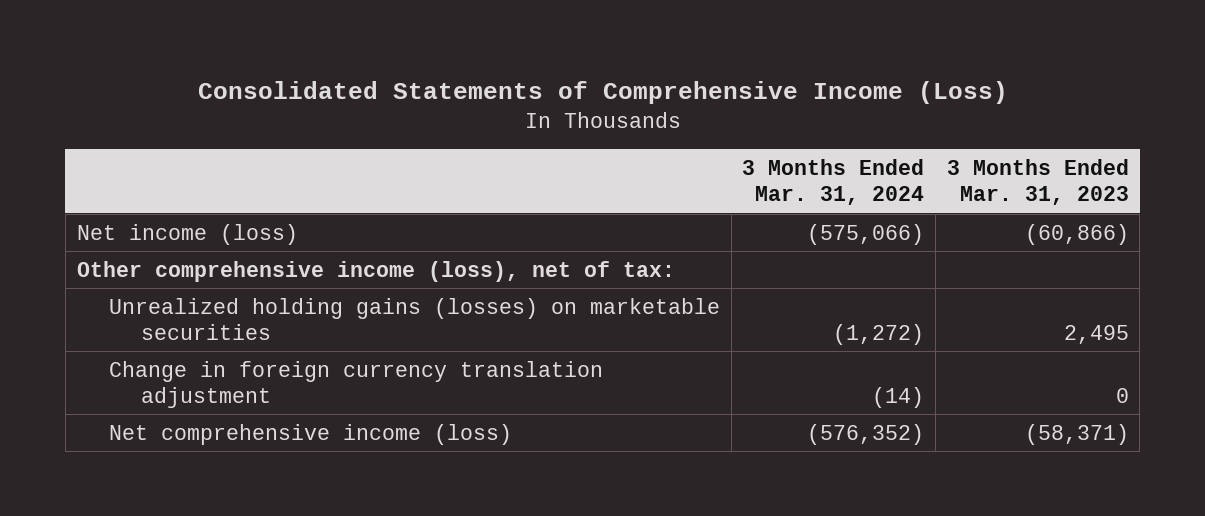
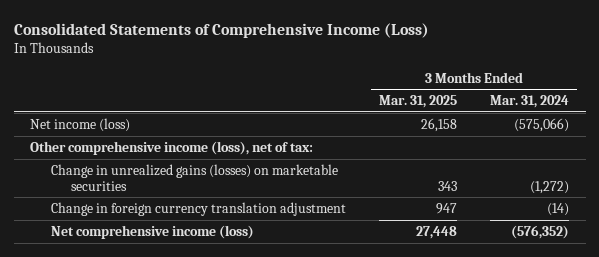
[946,158,1129,206] 3 Months Ended Mar. 31, 2023 -> none
none -> [378,95,457,109] Mar. 31, 2025
[108,297,720,340] Unrealized holding gains (losses) on marketable securities -> [50,163,338,191] Change in unrealized gains (losses) on marketable securities

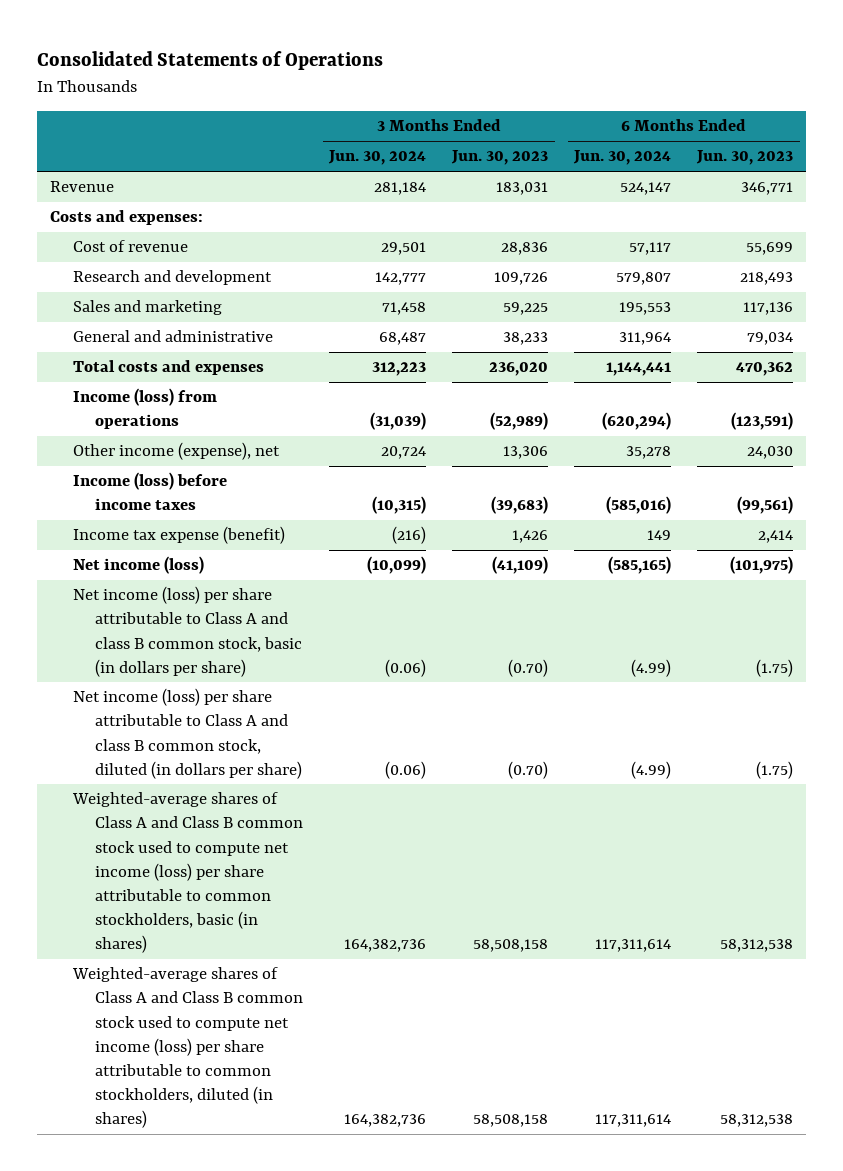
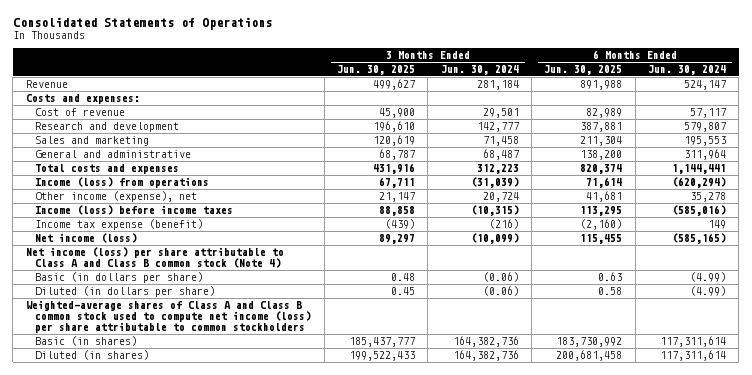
[451,150,549,166] Jun. 30, 2023 -> none
[696,150,794,166] Jun. 30, 2023 -> none
none -> [337,65,416,76] Jun. 30, 2025
none -> [544,65,623,76] Jun. 30, 2025
none -> [25,247,284,269] Net income (loss) per share attributable to Class A and Class B common stock (Note 4)
[72,586,303,677] Net income (loss) per share attributable to Class A and class B common stock, basic (in dollars per share) -> [35,272,204,284] Basic (in dollars per share)
[72,688,303,779] Net income (loss) per share attributable to Class A and class B common stock, diluted (in dollars per share) -> [35,286,216,298] Diluted (in dollars per share)
none -> [25,300,312,334] Weighted-average shares of Class A and Class B common stock used to compute net income (loss) per share attributable to common stockholders
[71,792,304,953] Weighted-average shares of Class A and Class B common stock used to compute net income (loss) per share attributable to common stockholders, basic (in shares) -> [35,336,138,347] Basic (in shares)
[71,967,304,1128] Weighted-average shares of Class A and Class B common stock used to compute net income (loss) per share attributable to common stockholders, diluted (in shares) -> [35,350,150,361] Diluted (in shares)

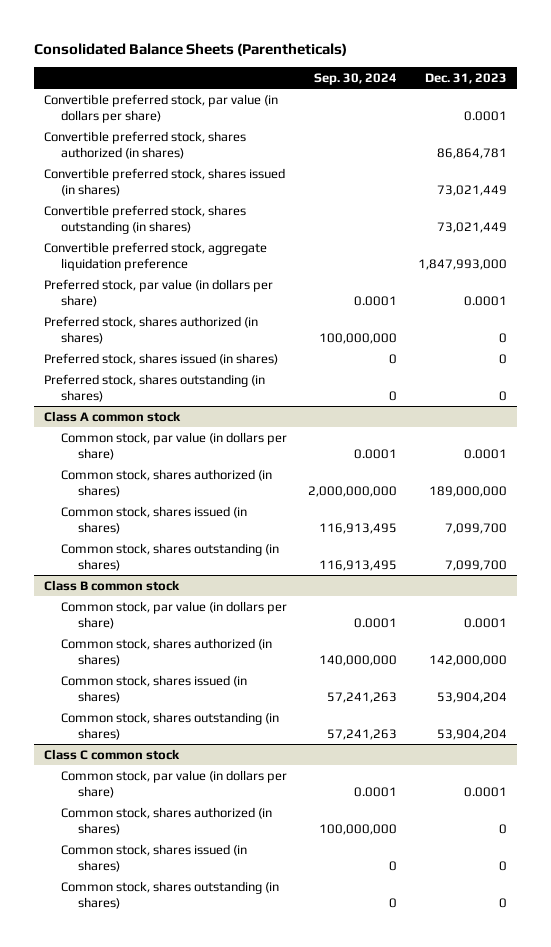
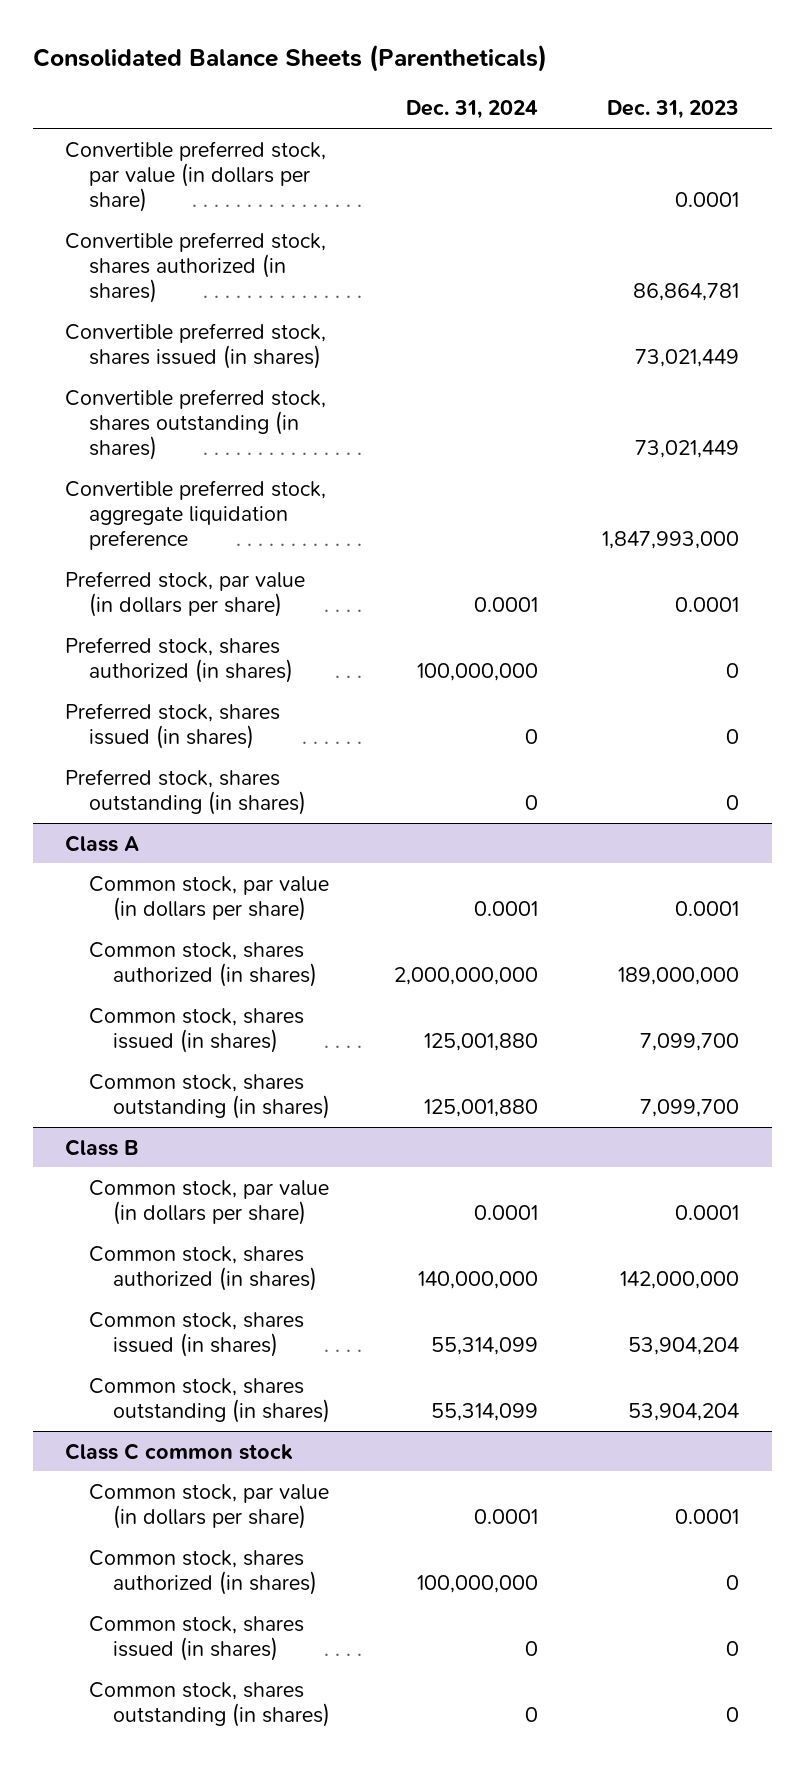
[313,72,397,85] Sep. 30, 2024 -> none
none -> [406,100,539,120] Dec. 31, 2024
[44,410,182,422] Class A common stock -> [65,834,140,852] Class A
[44,579,181,591] Class B common stock -> [65,1138,140,1156] Class B

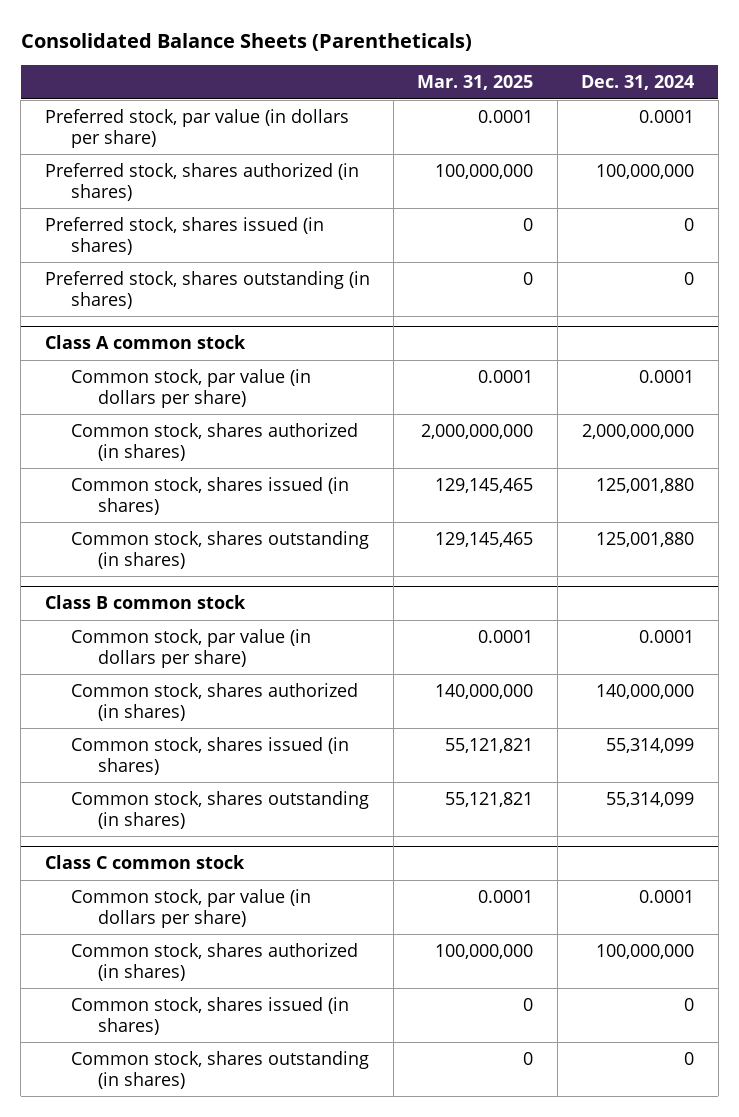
[607,100,740,120] Dec. 31, 2023 -> none
none -> [417,75,534,91] Mar. 31, 2025
[65,140,327,213] Convertible preferred stock, par value (in dollars per share) -> none
[65,231,327,304] Convertible preferred stock, shares authorized (in shares) -> none
[65,322,327,369] Convertible preferred stock, shares issued (in shares) -> none
[65,388,327,461] Convertible preferred stock, shares outstanding (in shares) -> none
[65,479,327,551] Convertible preferred stock, aggregate liquidation preference -> none
[65,834,140,852] Class A -> [44,335,246,350] Class A common stock
[65,1138,140,1156] Class B -> [44,595,246,610] Class B common stock

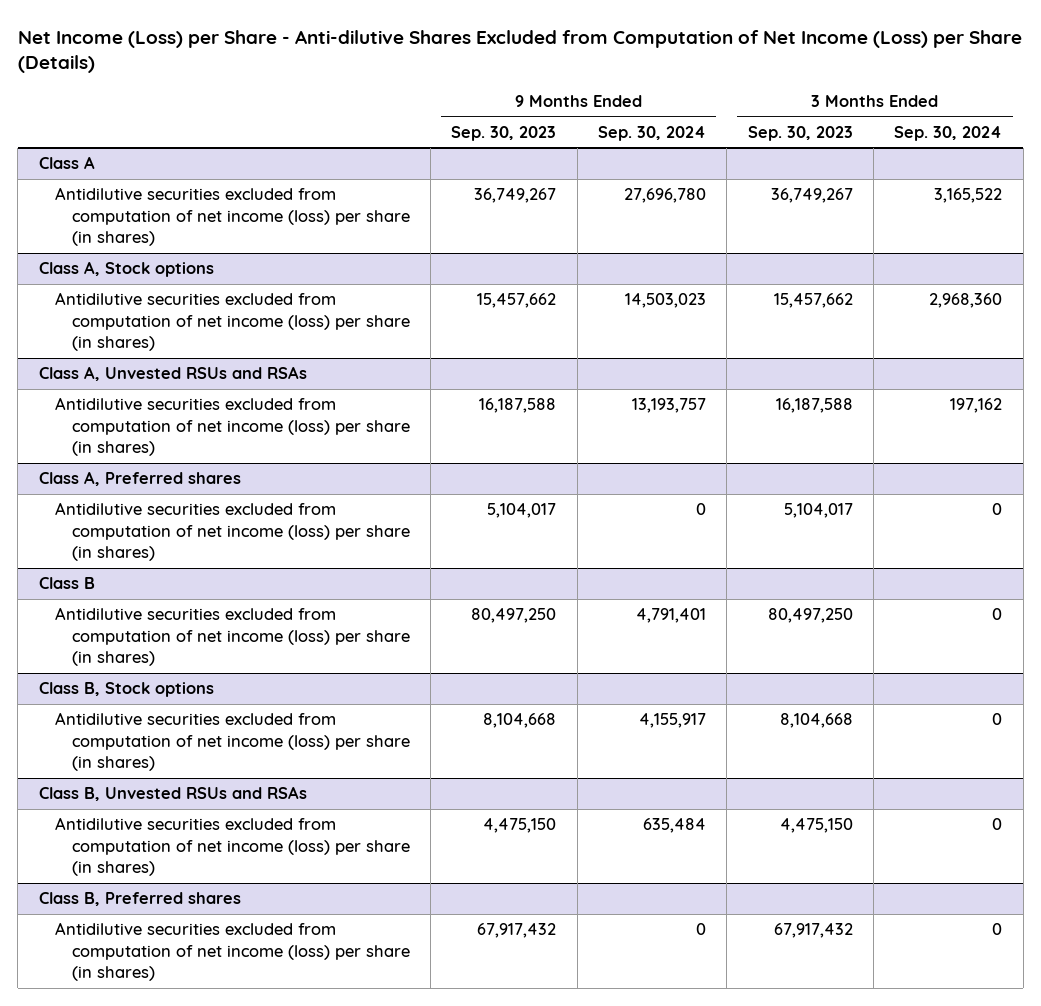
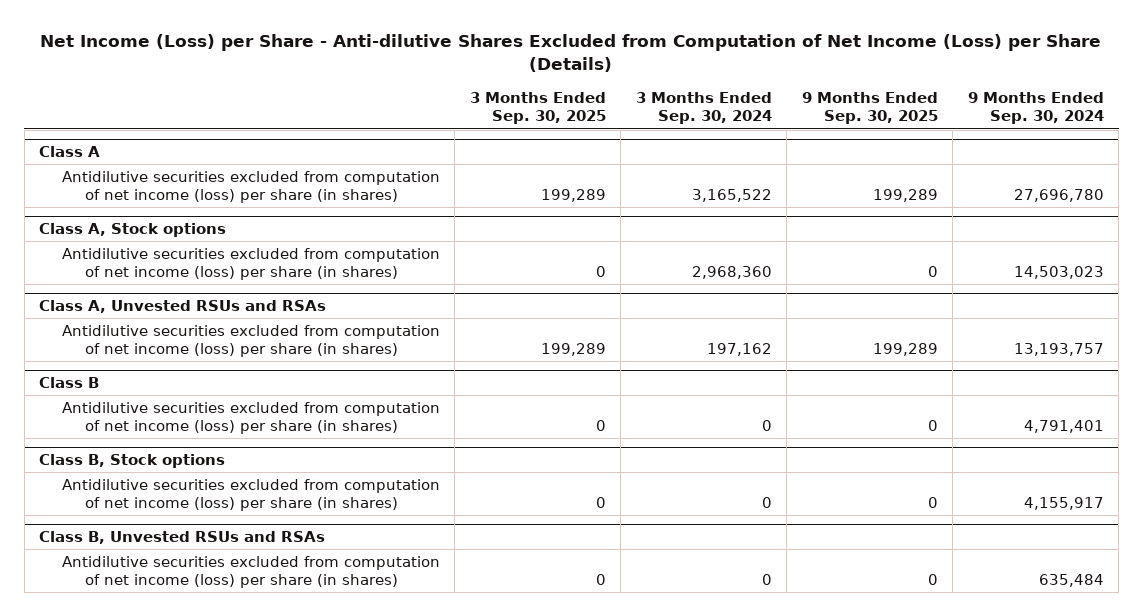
[451,125,557,141] Sep. 30, 2023 -> none
[747,125,853,141] Sep. 30, 2023 -> none
none -> [469,92,606,125] 3 Months Ended Sep. 30, 2025
none -> [801,92,938,125] 9 Months Ended Sep. 30, 2025
[38,471,241,487] Class A, Preferred shares -> none
[55,502,410,562] Antidilutive securities excluded from computation of net income (loss) per share (in shares) -> none
[38,892,241,907] Class B, Preferred shares -> none
[55,922,410,982] Antidilutive securities excluded from computation of net income (loss) per share (in shares) -> none

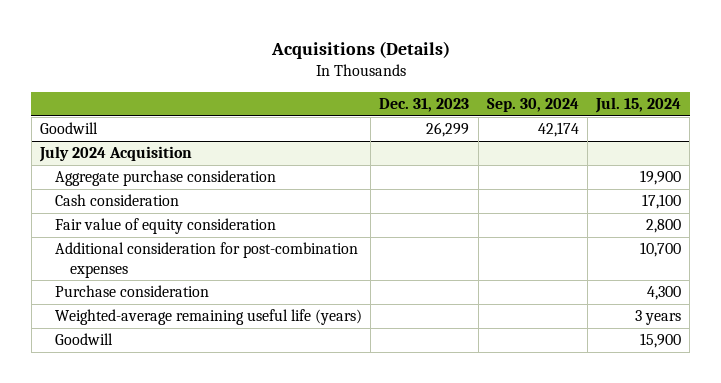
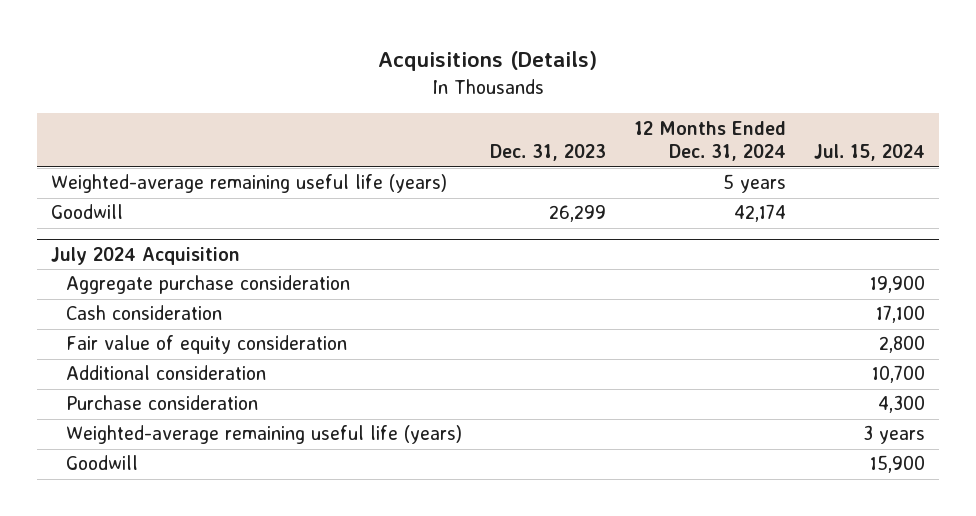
[486,98,579,113] Sep. 30, 2024 -> none
none -> [634,120,787,162] 12 Months Ended Dec. 31, 2024
none -> [50,174,447,194] Weighted-average remaining useful life (years)
[54,242,358,278] Additional consideration for post-combination expenses -> [66,365,267,381] Additional consideration

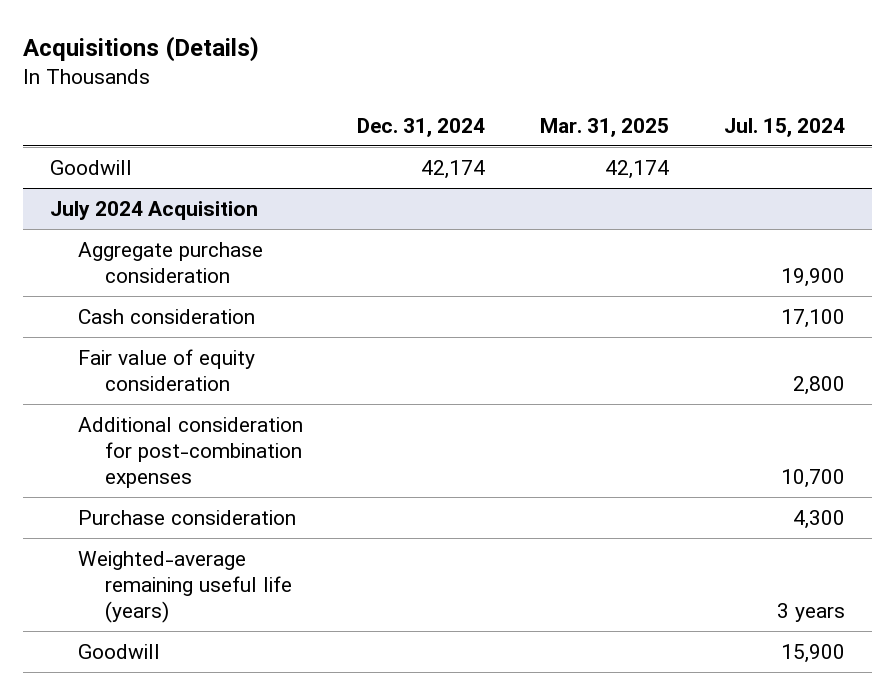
[490,144,607,162] Dec. 31, 2023 -> none
[634,120,787,162] 12 Months Ended Dec. 31, 2024 -> none
none -> [357,118,486,138] Dec. 31, 2024
none -> [540,118,670,138] Mar. 31, 2025
[50,174,447,194] Weighted-average remaining useful life (years) -> none
[66,365,267,381] Additional consideration -> [77,416,303,489] Additional consideration for post-combination expenses

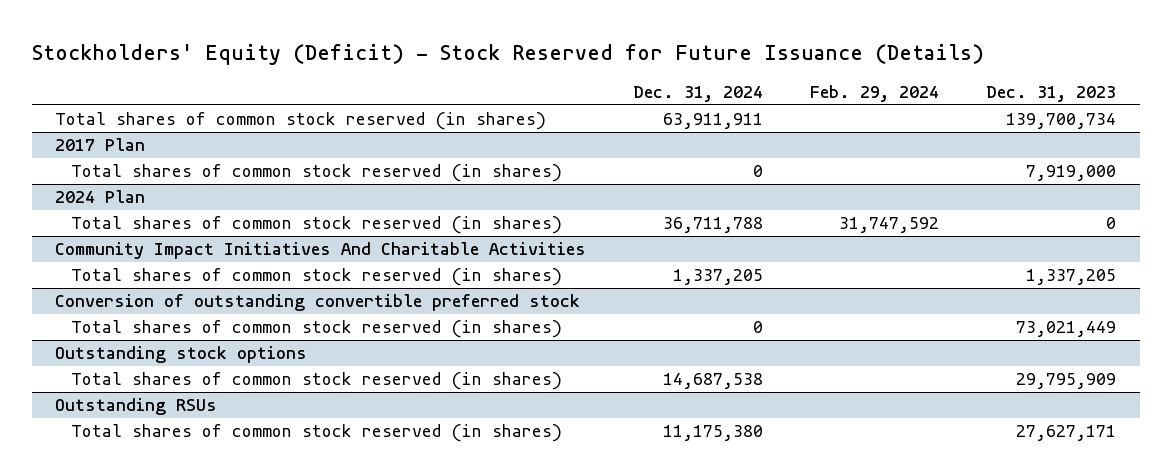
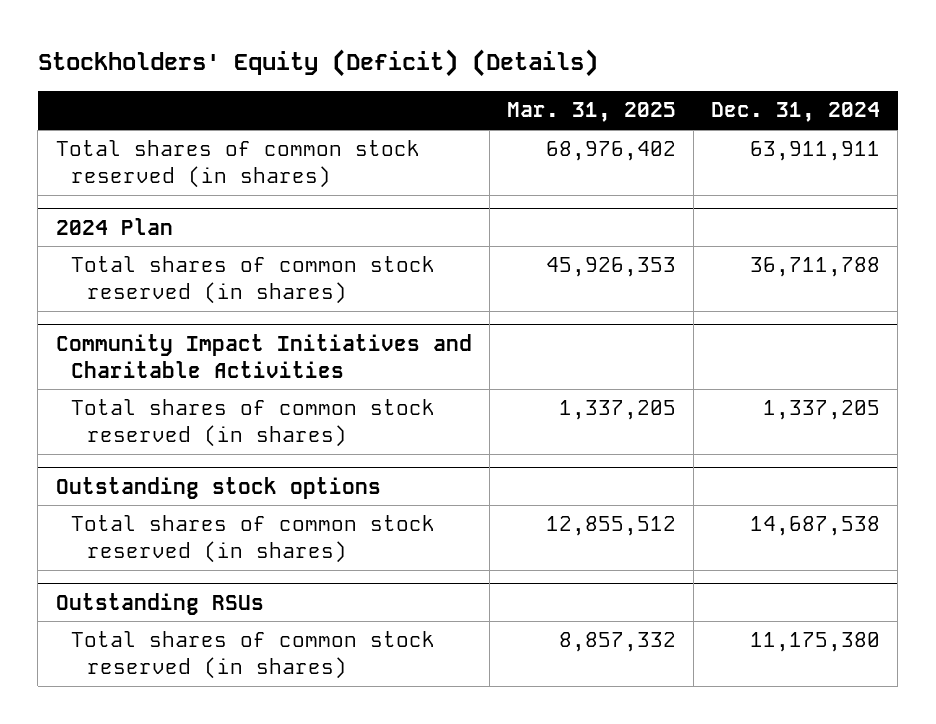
[31,44,984,66] Stockholders' Equity (Deficit) - Stock Reserved for Future Issuance (Details) -> [37,49,598,78] Stockholders' Equity (Deficit) (Details)
[810,84,940,102] Feb. 29, 2024 -> none
[986,85,1117,102] Dec. 31, 2023 -> none
none -> [506,102,676,123] Mar. 31, 2025
[55,138,146,152] 2017 Plan -> none
[70,164,562,183] Total shares of common stock reserved (in shares) -> none
[55,242,587,260] Community Impact Initiatives And Charitable Activities -> [55,333,472,378] Community Impact Initiatives and Charitable Activities
[55,294,581,312] Conversion of outstanding convertible preferred stock -> none
[70,320,562,339] Total shares of common stock reserved (in shares) -> none

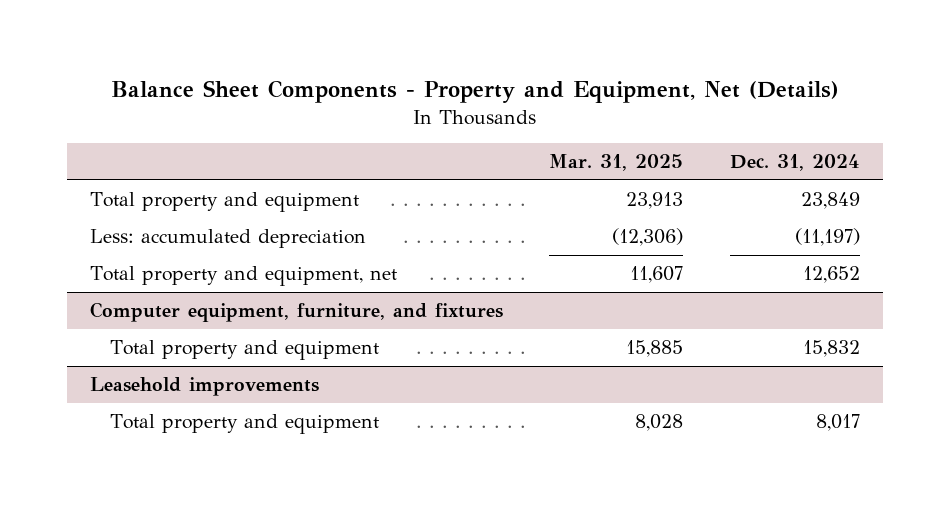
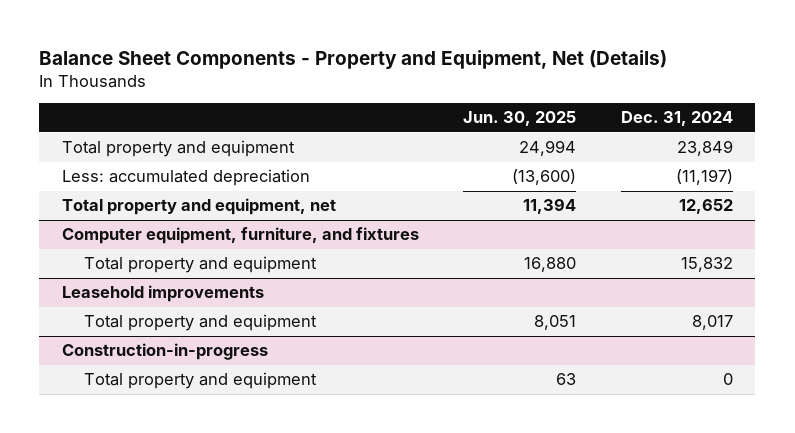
[549,154,684,172] Mar. 31, 2025 -> none
none -> [463,111,577,127] Jun. 30, 2025
none -> [61,343,268,361] Construction-in-progress
none -> [84,372,318,390] Total property and equipment

